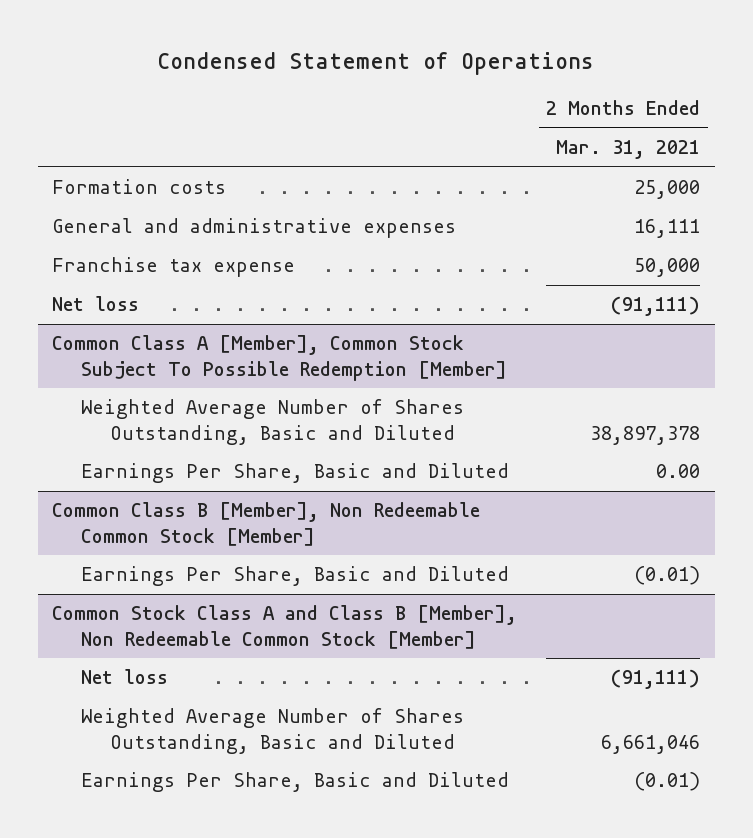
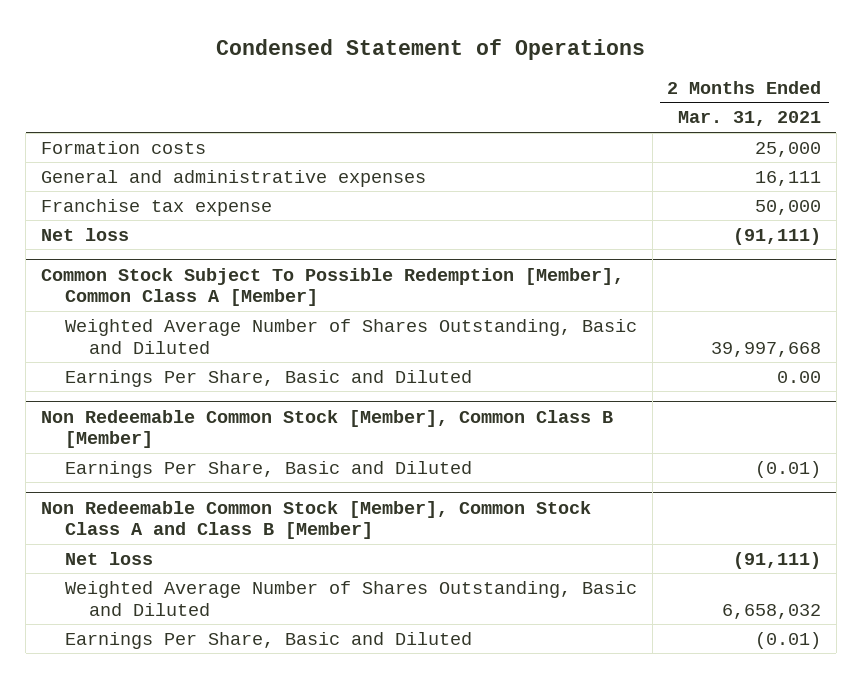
[52,335,508,381] Common Class A [Member], Common Stock Subject To Possible Redemption [Member] -> [40,267,624,307] Common Stock Subject To Possible Redemption [Member], Common Class A [Member]
[590,425,701,445] 38,897,378 -> [711,341,822,357] 39,997,668
[52,502,481,546] Common Class B [Member], Non Redeemable Common Stock [Member] -> [40,409,613,449] Non Redeemable Common Stock [Member], Common Class B [Member]
[52,605,518,649] Common Stock Class A and Class B [Member], Non Redeemable Common Stock [Member] -> [40,500,591,540] Non Redeemable Common Stock [Member], Common Stock Class A and Class B [Member]
[601,734,701,754] 6,661,046 -> [722,603,822,619] 6,658,032

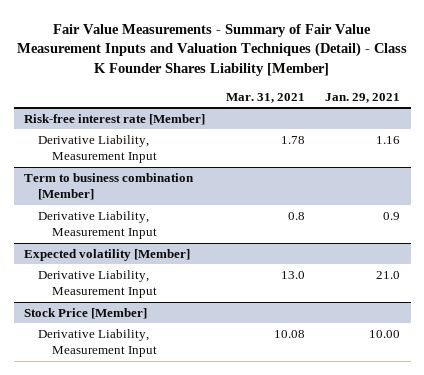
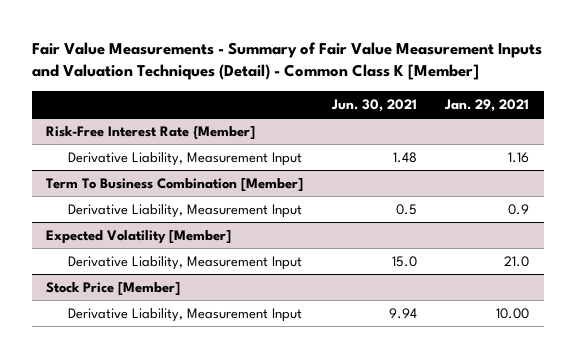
[17,23,408,77] Fair Value Measurements - Summary of Fair Value Measurement Inputs and Valuation Techniques (Detail) - Class K Founder Shares Liability [Member] -> [31,42,542,81] Fair Value Measurements - Summary of Fair Value Measurement Inputs and Valuation Techniques (Detail) - Common Class K [Member]
[225,92,305,103] Mar. 31, 2021 -> none
none -> [330,98,417,112] Jun. 30, 2021
[24,113,206,125] Risk-free interest rate [Member] -> [46,125,256,140] Risk-Free Interest Rate {Member]
[24,172,195,201] Term to business combination [Member] -> [46,177,304,192] Term To Business Combination [Member]
[24,248,191,261] Expected volatility [Member] -> [46,229,232,244] Expected Volatility [Member]

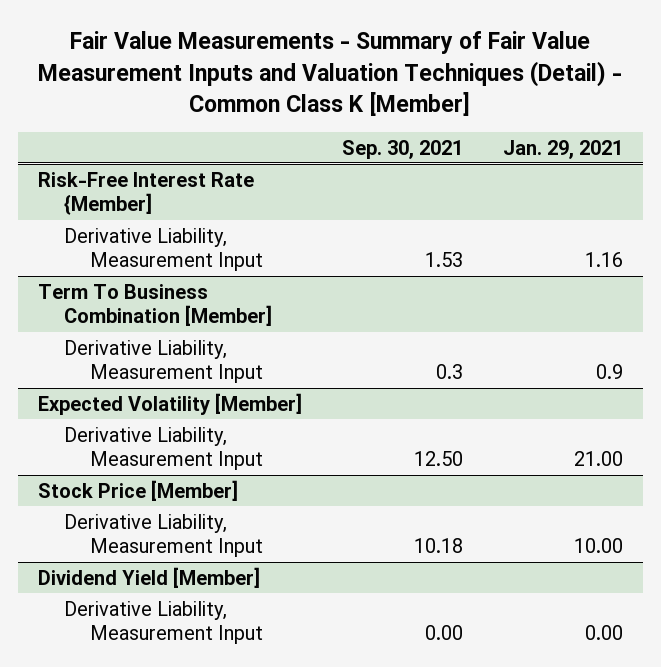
[330,98,417,112] Jun. 30, 2021 -> none
none -> [341,139,463,159] Sep. 30, 2021
[504,255,530,267] 21.0 -> [573,451,623,467] 21.00
none -> [37,566,260,588] Dividend Yield [Member]
none -> [63,600,264,645] Derivative Liability, Measurement Input

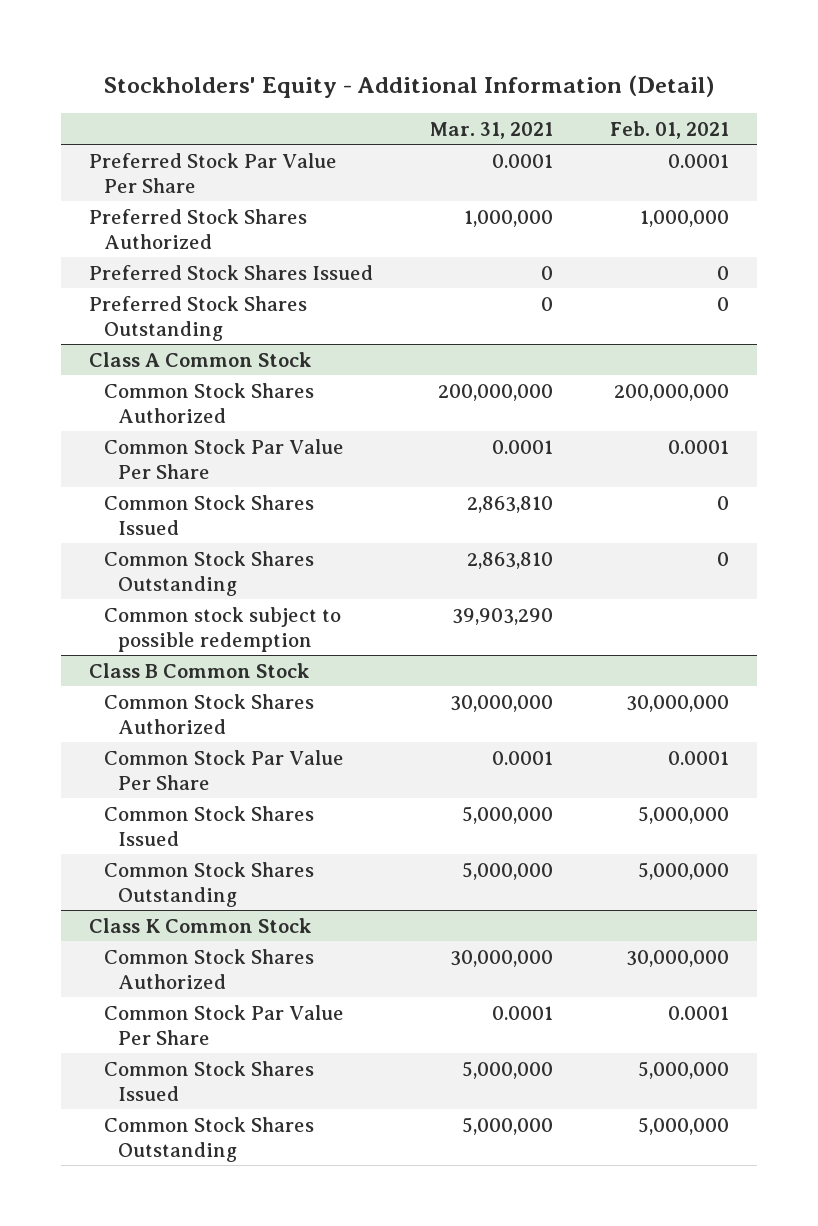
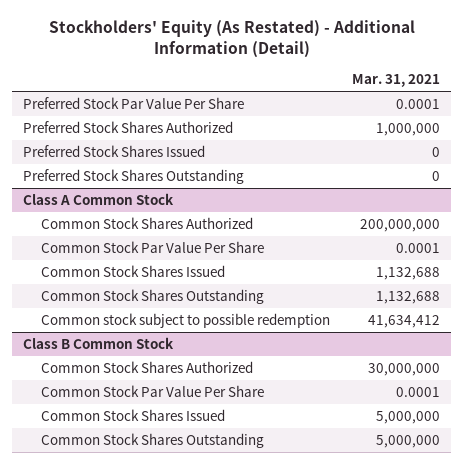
[104,74,715,98] Stockholders' Equity - Additional Information (Detail) -> [48,20,415,58] Stockholders' Equity (As Restated) - Additional Information (Detail)
[609,120,729,139] Feb. 01, 2021 -> none
[467,495,554,513] 2,863,810 -> [375,267,440,281] 1,132,688
[467,551,554,569] 2,863,810 -> [375,291,440,305] 1,132,688
[452,607,554,625] 39,903,290 -> [367,315,440,329] 41,634,412
[89,917,313,933] Class K Common Stock -> none
[103,948,314,990] Common Stock Shares Authorized -> none
[103,1004,344,1046] Common Stock Par Value Per Share -> none
[103,1060,314,1102] Common Stock Shares Issued -> none
[103,1116,314,1163] Common Stock Shares Outstanding -> none

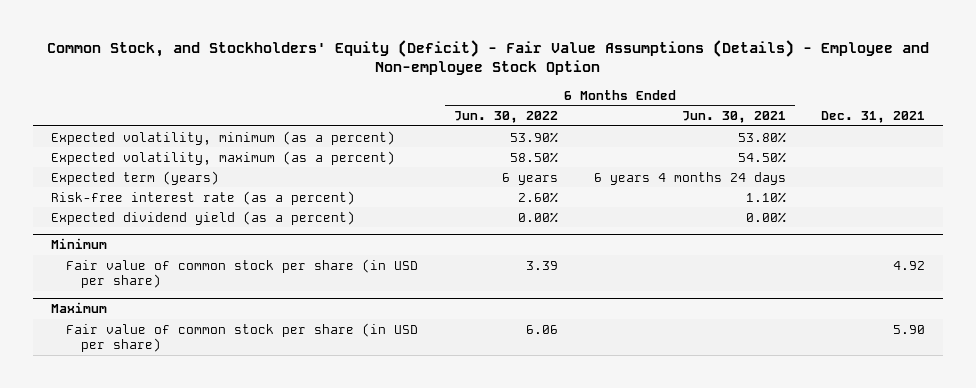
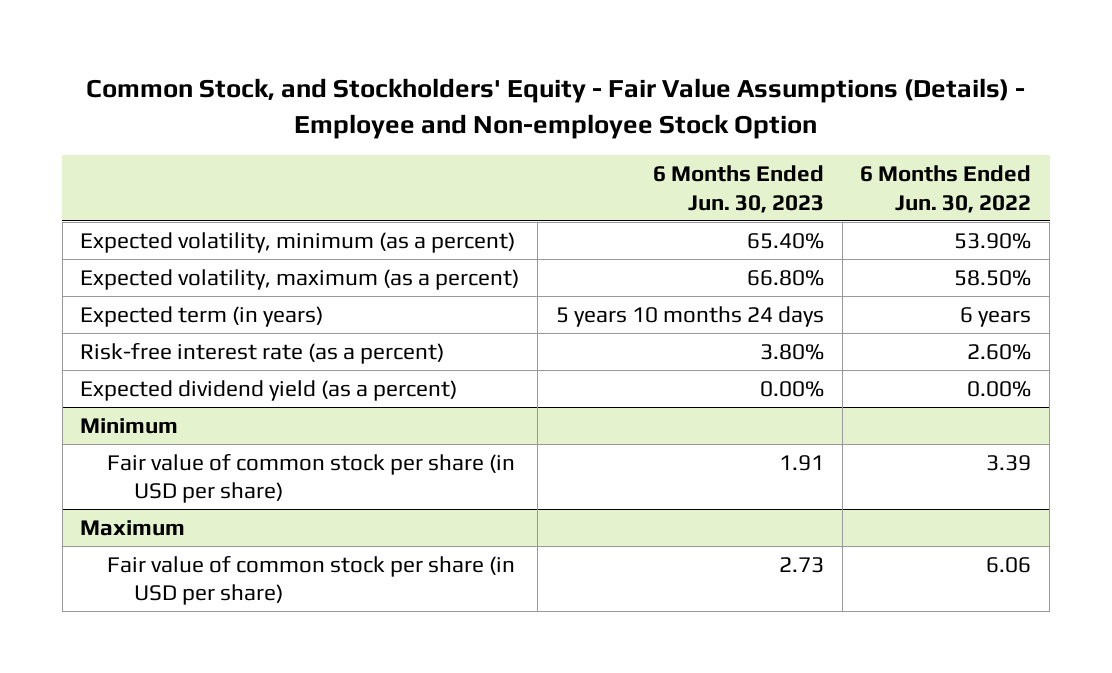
[46,39,929,76] Common Stock, and Stockholders' Equity (Deficit) - Fair Value Assumptions (Details) - Employee and Non-employee Stock Option -> [85,78,1025,139] Common Stock, and Stockholders' Equity - Fair Value Assumptions (Details) - Employee and Non-employee Stock Option
[681,111,786,124] Jun. 30, 2021 -> none
[821,111,926,124] Dec. 31, 2021 -> none
none -> [652,164,824,213] 6 Months Ended Jun. 30, 2023
[50,170,219,185] Expected term (years) -> [80,305,324,327] Expected term (in years)

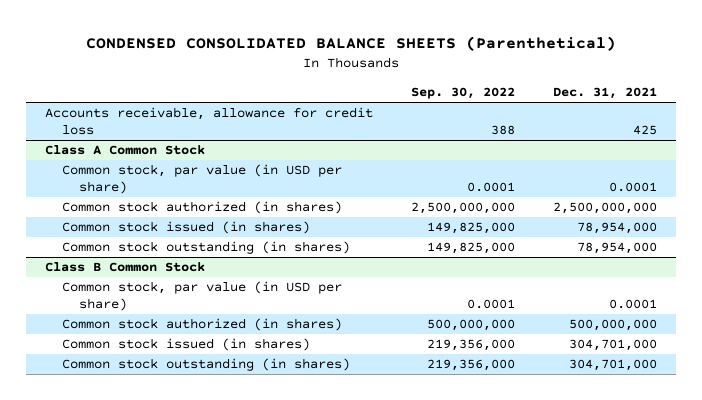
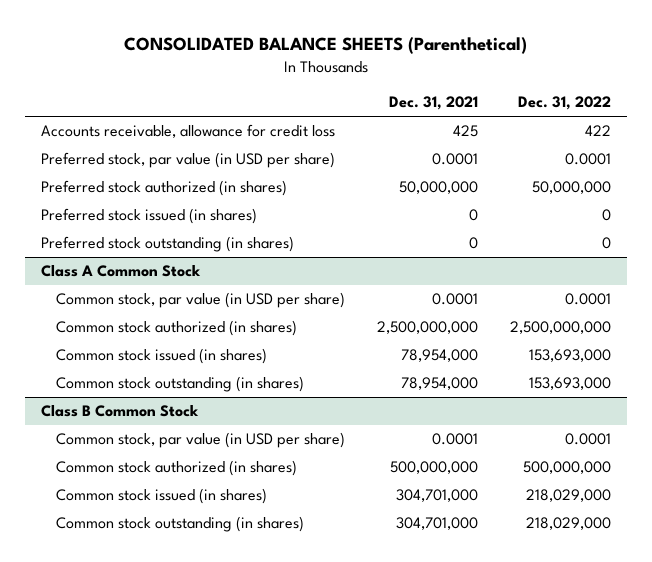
[86,36,617,52] CONDENSED CONSOLIDATED BALANCE SHEETS (Parenthetical) -> [124,36,528,54] CONSOLIDATED BALANCE SHEETS (Parenthetical)
[411,87,516,100] Sep. 30, 2022 -> none
none -> [518,96,612,111] Dec. 31, 2022
none -> [40,152,335,169] Preferred stock, par value (in USD per share)
none -> [40,180,287,197] Preferred stock authorized (in shares)
none -> [40,208,257,225] Preferred stock issued (in shares)
none -> [40,236,294,253] Preferred stock outstanding (in shares)

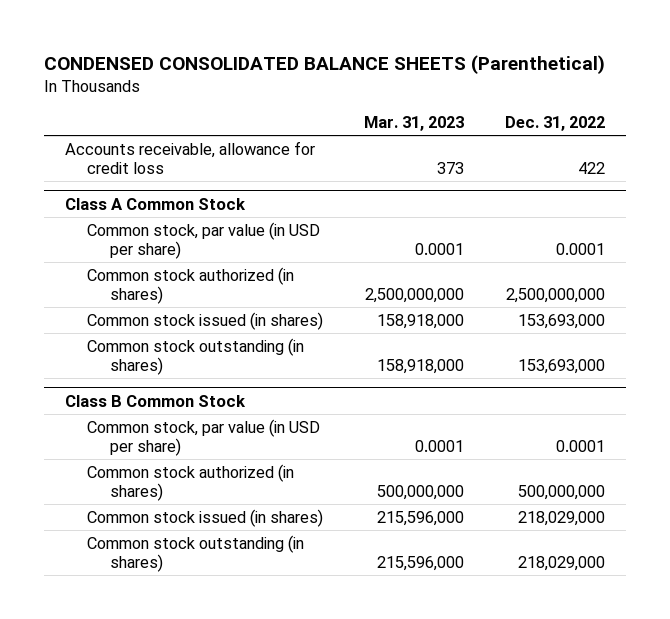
[124,36,528,54] CONSOLIDATED BALANCE SHEETS (Parenthetical) -> [44,55,606,75] CONDENSED CONSOLIDATED BALANCE SHEETS (Parenthetical)
[389,96,479,111] Dec. 31, 2021 -> none
none -> [364,115,465,131] Mar. 31, 2023
[40,152,335,169] Preferred stock, par value (in USD per share) -> none
[40,180,287,197] Preferred stock authorized (in shares) -> none
[40,208,257,225] Preferred stock issued (in shares) -> none
[40,236,294,253] Preferred stock outstanding (in shares) -> none

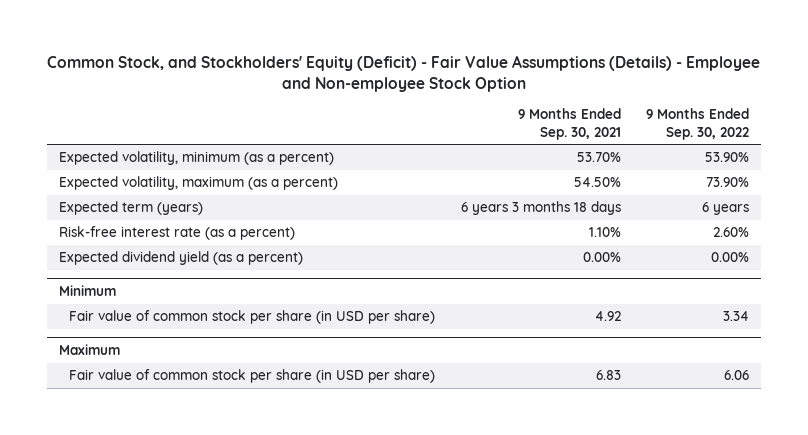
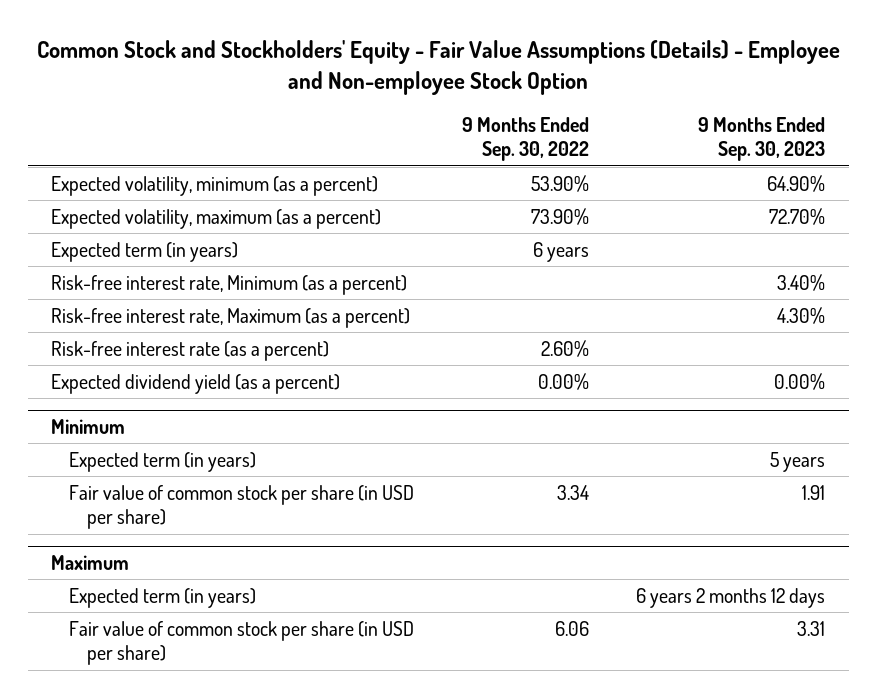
[46,54,760,92] Common Stock, and Stockholders' Equity (Deficit) - Fair Value Assumptions (Details) - Employee and Non-employee Stock Option -> [37,40,841,95] Common Stock and Stockholders' Equity - Fair Value Assumptions (Details) - Employee and Non-employee Stock Option
[517,108,621,140] 9 Months Ended Sep. 30, 2021 -> none
none -> [698,117,826,162] 9 Months Ended Sep. 30, 2023
[59,201,204,216] Expected term (years) -> [51,241,239,262] Expected term (in years)
none -> [51,274,408,295] Risk-free interest rate, Minimum (as a percent)
none -> [51,307,411,328] Risk-free interest rate, Maximum (as a percent)
none -> [69,451,257,472] Expected term (in years)
none -> [69,587,257,608] Expected term (in years)

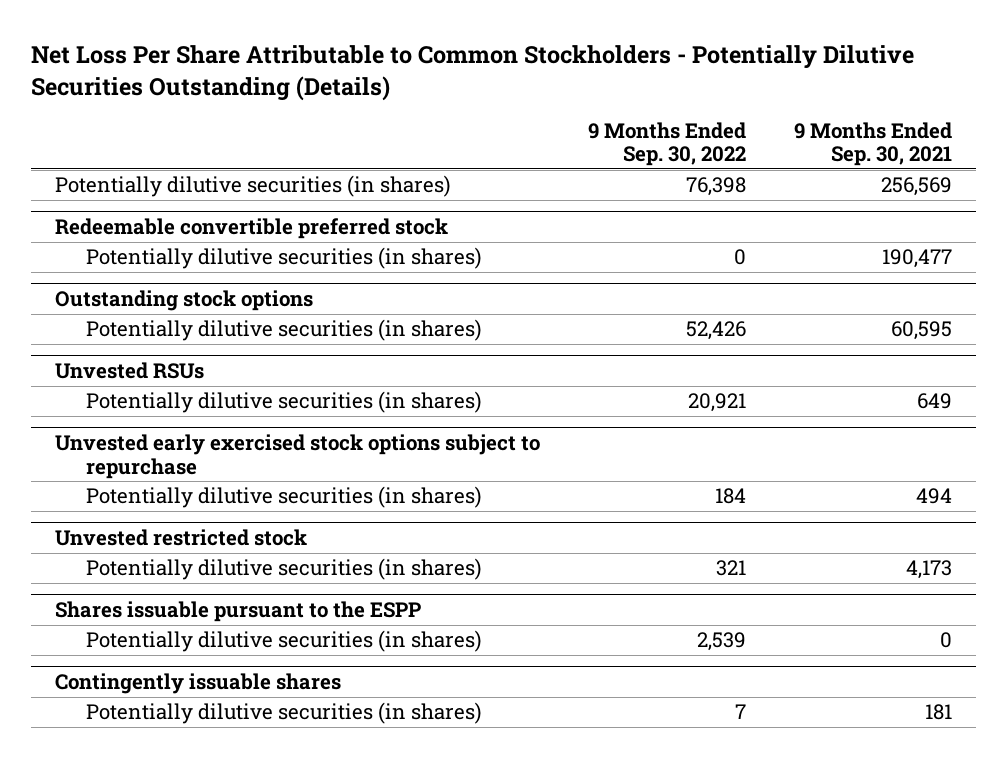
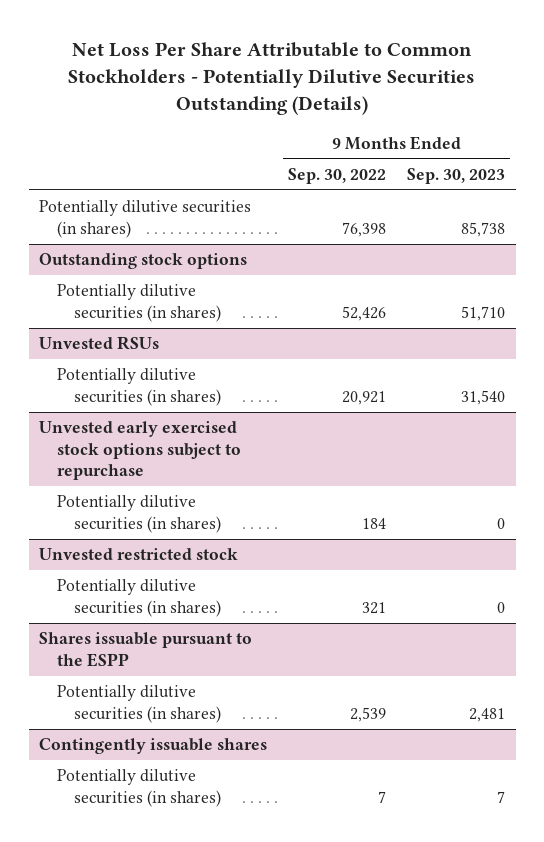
[794,121,953,167] 9 Months Ended Sep. 30, 2021 -> none
none -> [407,167,506,184] Sep. 30, 2023
[55,218,449,240] Redeemable convertible preferred stock -> none
[86,247,483,270] Potentially dilutive securities (in shares) -> none

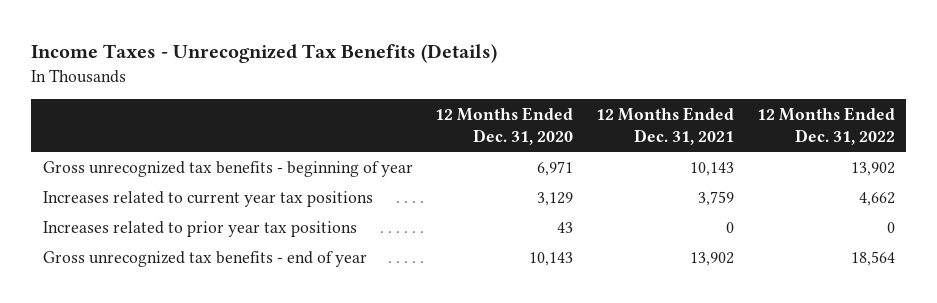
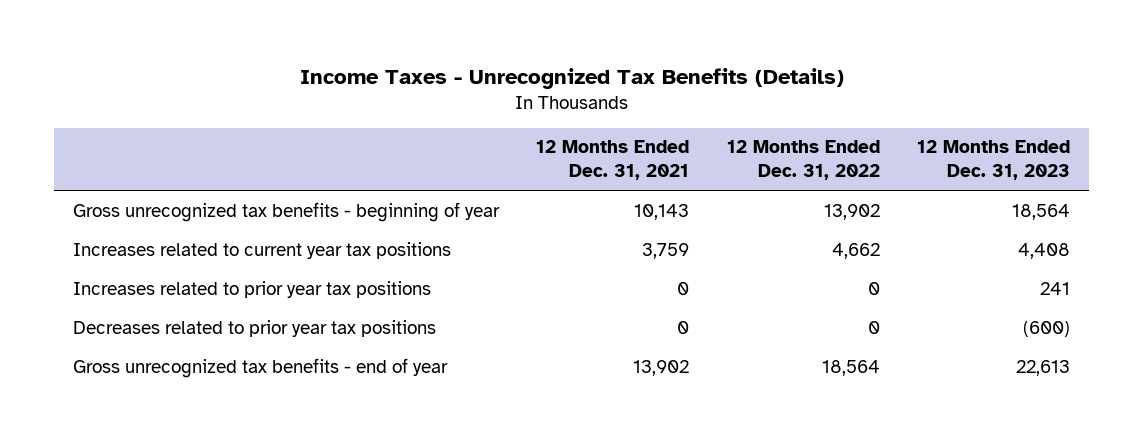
[435,106,574,145] 12 Months Ended Dec. 31, 2020 -> none
none -> [917,140,1071,181] 12 Months Ended Dec. 31, 2023
none -> [73,319,437,337] Decreases related to prior year tax positions

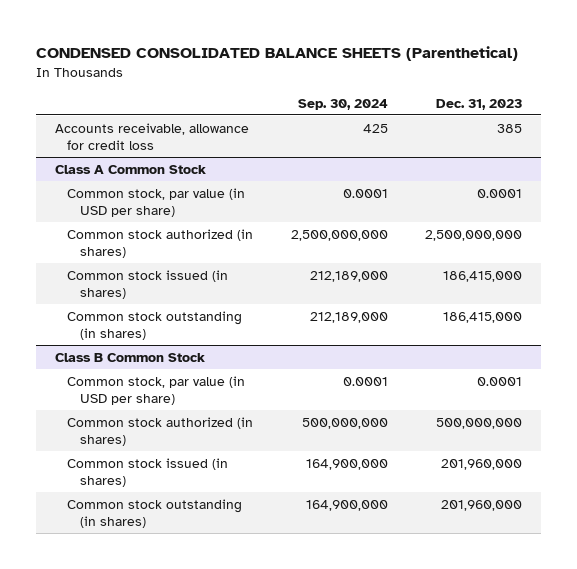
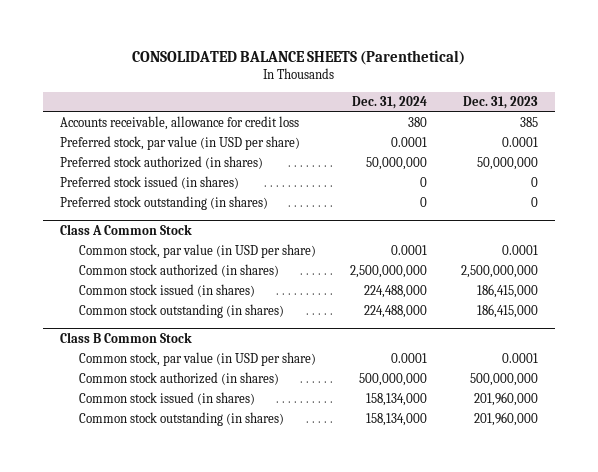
[36,45,519,61] CONDENSED CONSOLIDATED BALANCE SHEETS (Parenthetical) -> [131,50,465,66] CONSOLIDATED BALANCE SHEETS (Parenthetical)
[297,98,388,110] Sep. 30, 2024 -> none
none -> [352,96,428,110] Dec. 31, 2024
none -> [59,136,300,151] Preferred stock, par value (in USD per share)
none -> [59,156,263,170] Preferred stock authorized (in shares)
none -> [59,176,239,190] Preferred stock issued (in shares)
none -> [59,196,268,211] Preferred stock outstanding (in shares)

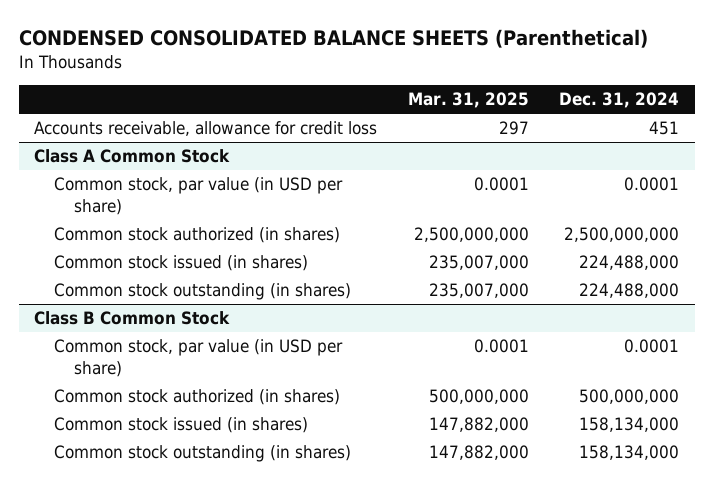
[131,50,465,66] CONSOLIDATED BALANCE SHEETS (Parenthetical) -> [18,29,648,49] CONDENSED CONSOLIDATED BALANCE SHEETS (Parenthetical)
[463,96,539,110] Dec. 31, 2023 -> none
none -> [407,92,529,109] Mar. 31, 2025
[59,136,300,151] Preferred stock, par value (in USD per share) -> none
[59,156,263,170] Preferred stock authorized (in shares) -> none
[59,176,239,190] Preferred stock issued (in shares) -> none
[59,196,268,211] Preferred stock outstanding (in shares) -> none
[408,117,428,128] 380 -> [649,121,680,136] 451

